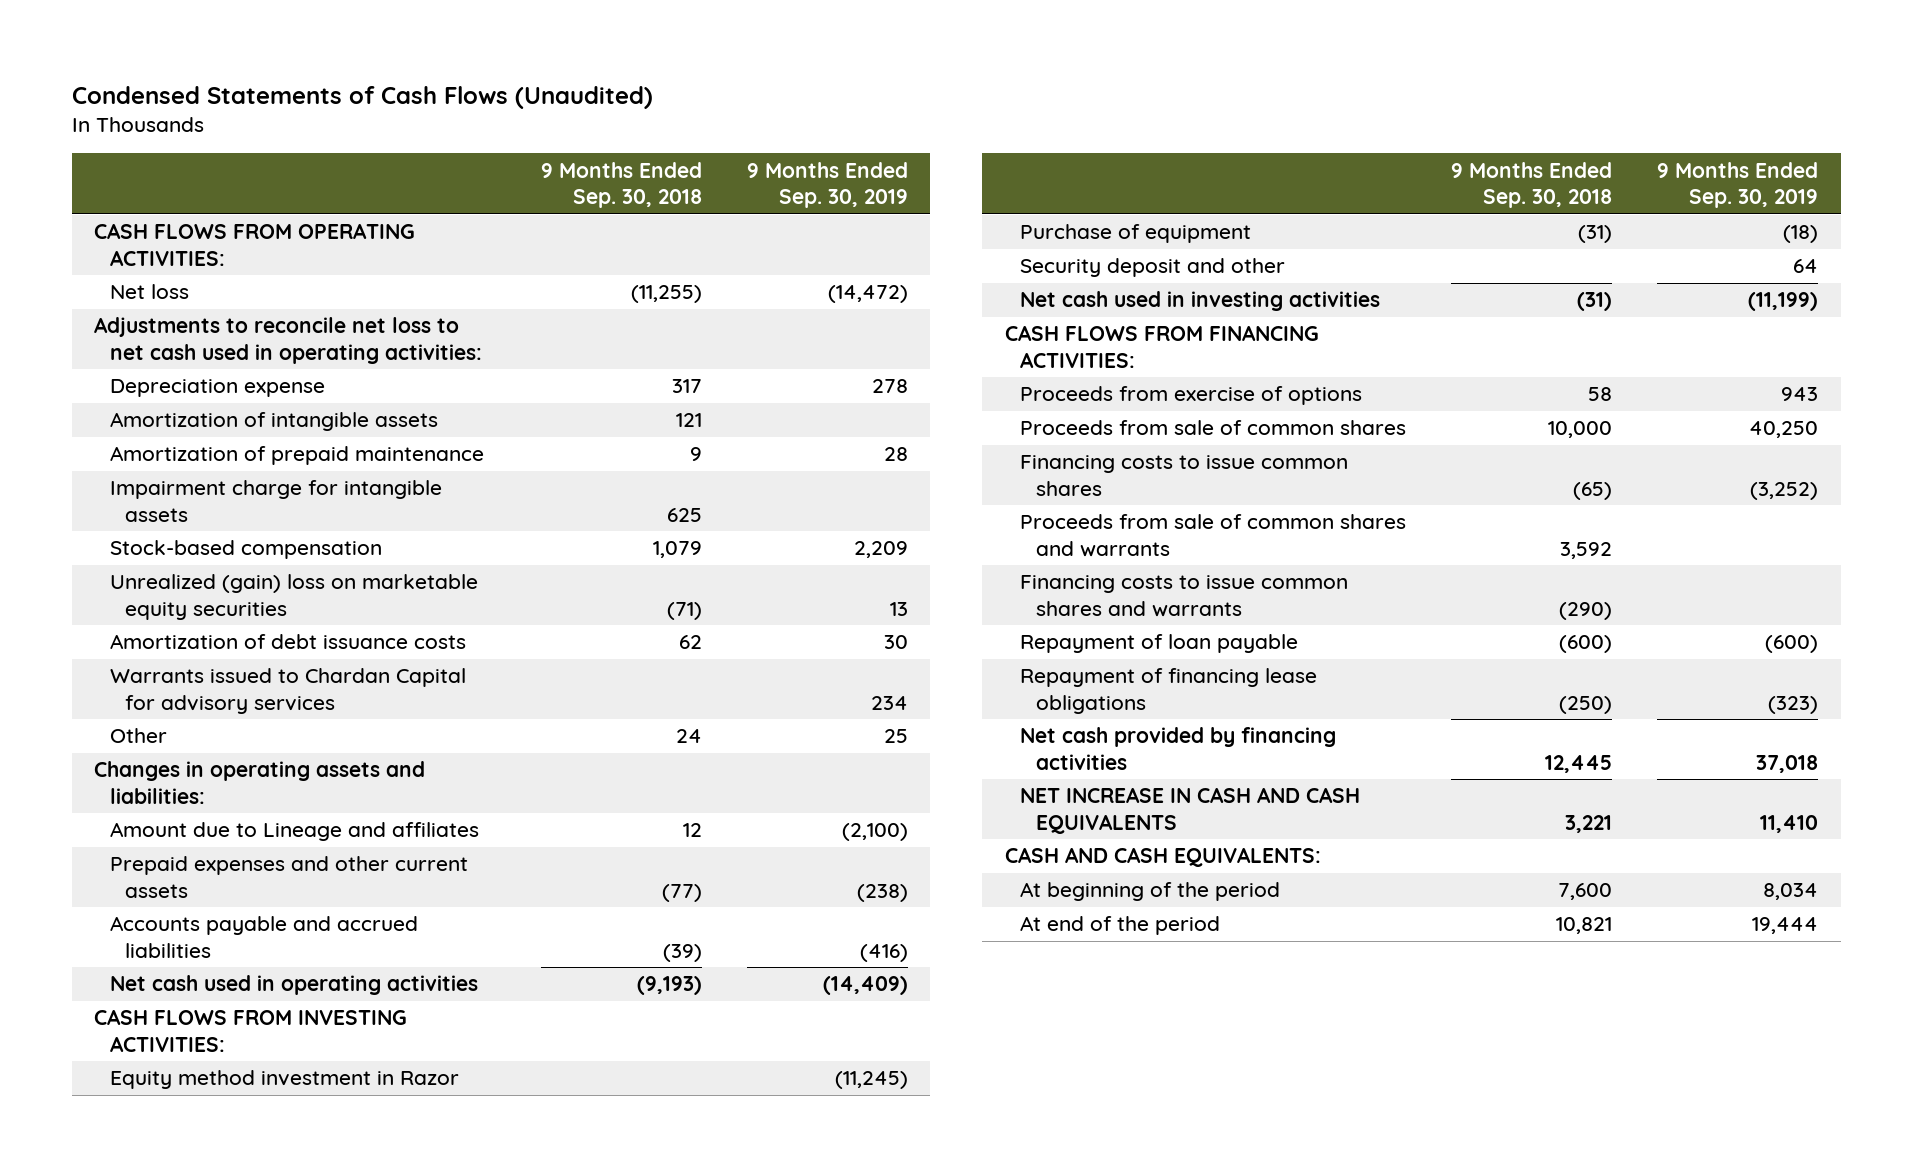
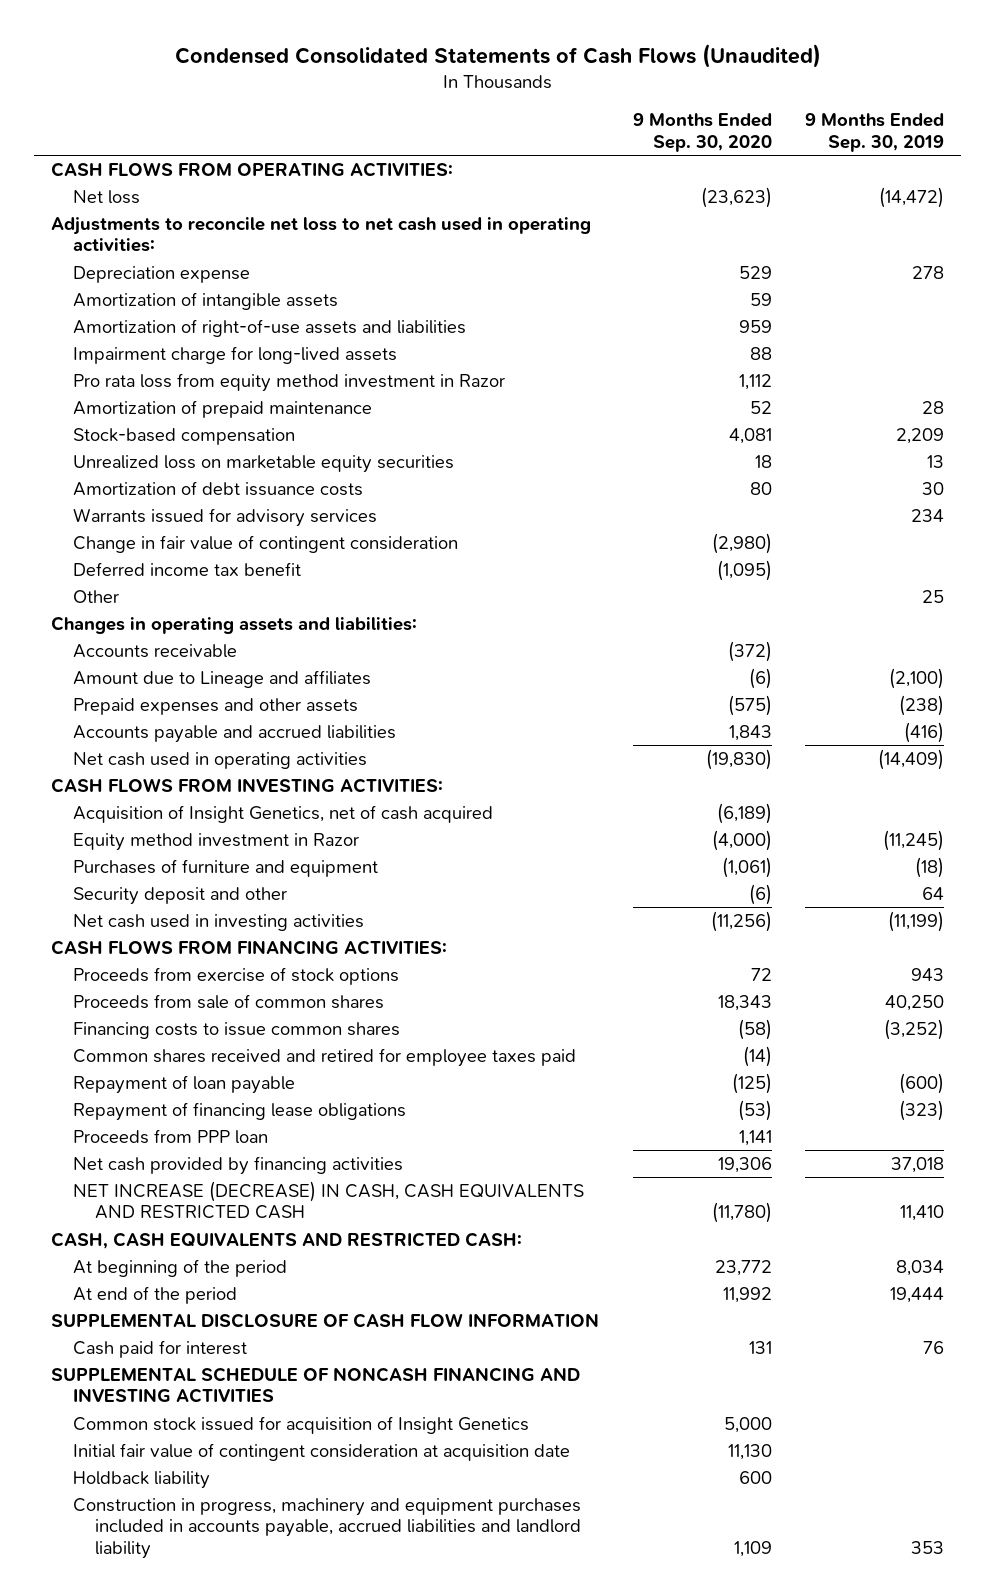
[71,86,653,110] Condensed Statements of Cash Flows (Unaudited) -> [174,43,821,68] Condensed Consolidated Statements of Cash Flows (Unaudited)
[540,161,702,209] 9 Months Ended Sep. 30, 2018 -> none
none -> [632,113,772,152] 9 Months Ended Sep. 30, 2020
none -> [73,318,467,337] Amortization of right-of-use assets and liabilities
none -> [73,345,398,364] Impairment charge for long-lived assets
none -> [73,372,506,392] Pro rata loss from equity method investment in Razor
[109,480,442,523] Impairment charge for intangible assets -> none
[109,574,478,621] Unrealized (gain) loss on marketable equity securities -> [73,454,455,473] Unrealized loss on marketable equity securities
[109,668,466,715] Warrants issued to Chardan Capital for advisory services -> [73,507,378,527] Warrants issued for advisory services
none -> [73,534,459,553] Change in fair value of contingent consideration
none -> [73,561,302,576] Deferred income tax benefit
none -> [73,643,238,658] Accounts receivable
[109,856,468,899] Prepaid expenses and other current assets -> [73,697,359,715] Prepaid expenses and other assets
none -> [73,804,494,823] Acquisition of Insight Genetics, net of cash acquired
[1020,224,1252,244] Purchase of equipment -> [73,858,379,877] Purchases of furniture and equipment
[1020,386,1363,406] Proceeds from exercise of options -> [73,966,400,985] Proceeds from exercise of stock options
[1020,514,1407,558] Proceeds from sale of common shares and warrants -> none
[1020,575,1349,618] Financing costs to issue common shares and warrants -> none
none -> [73,1047,577,1067] Common shares received and retired for employee taxes paid
none -> [73,1128,269,1144] Proceeds from PPP loan
[1020,787,1361,835] NET INCREASE IN CASH AND CASH EQUIVALENTS -> [73,1180,585,1220] NET INCREASE (DECREASE) IN CASH, CASH EQUIVALENTS AND RESTRICTED CASH
[1004,847,1321,868] CASH AND CASH EQUIVALENTS: -> [51,1231,523,1249] CASH, CASH EQUIVALENTS AND RESTRICTED CASH:
none -> [51,1312,600,1328] SUPPLEMENTAL DISCLOSURE OF CASH FLOW INFORMATION
none -> [73,1339,248,1358] Cash paid for interest
none -> [51,1366,581,1404] SUPPLEMENTAL SCHEDULE OF NONCASH FINANCING AND INVESTING ACTIVITIES
none -> [73,1415,530,1434] Common stock issued for acquisition of Insight Genetics
none -> [73,1442,571,1461] Initial fair value of contingent consideration at acquisition date
none -> [73,1470,211,1489] Holdback liability
none -> [73,1497,582,1559] Construction in progress, machinery and equipment purchases included in accounts payable, accrued liabilities and landlord liability

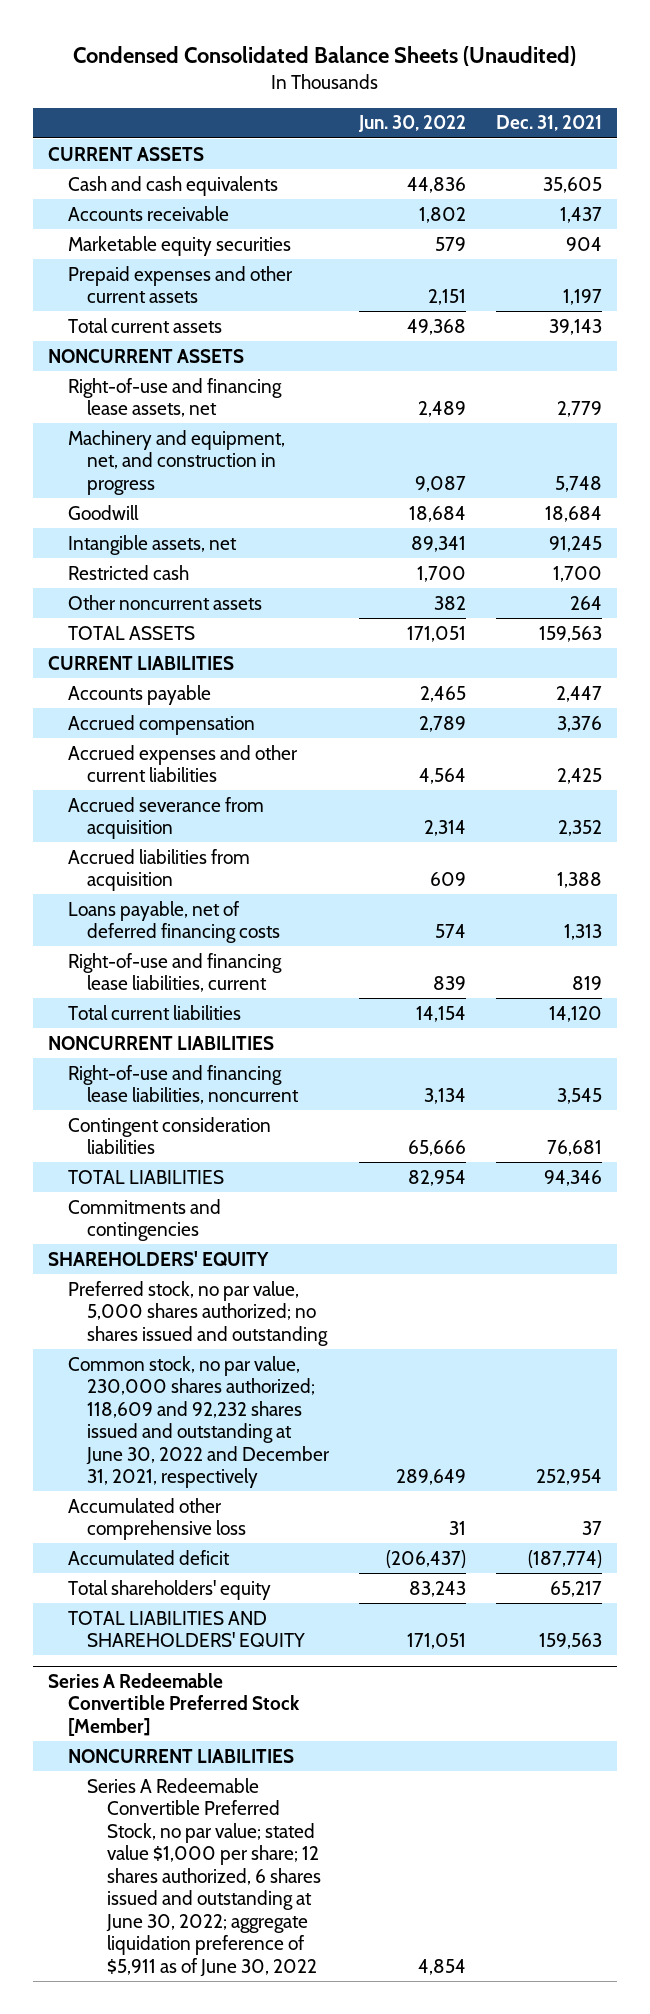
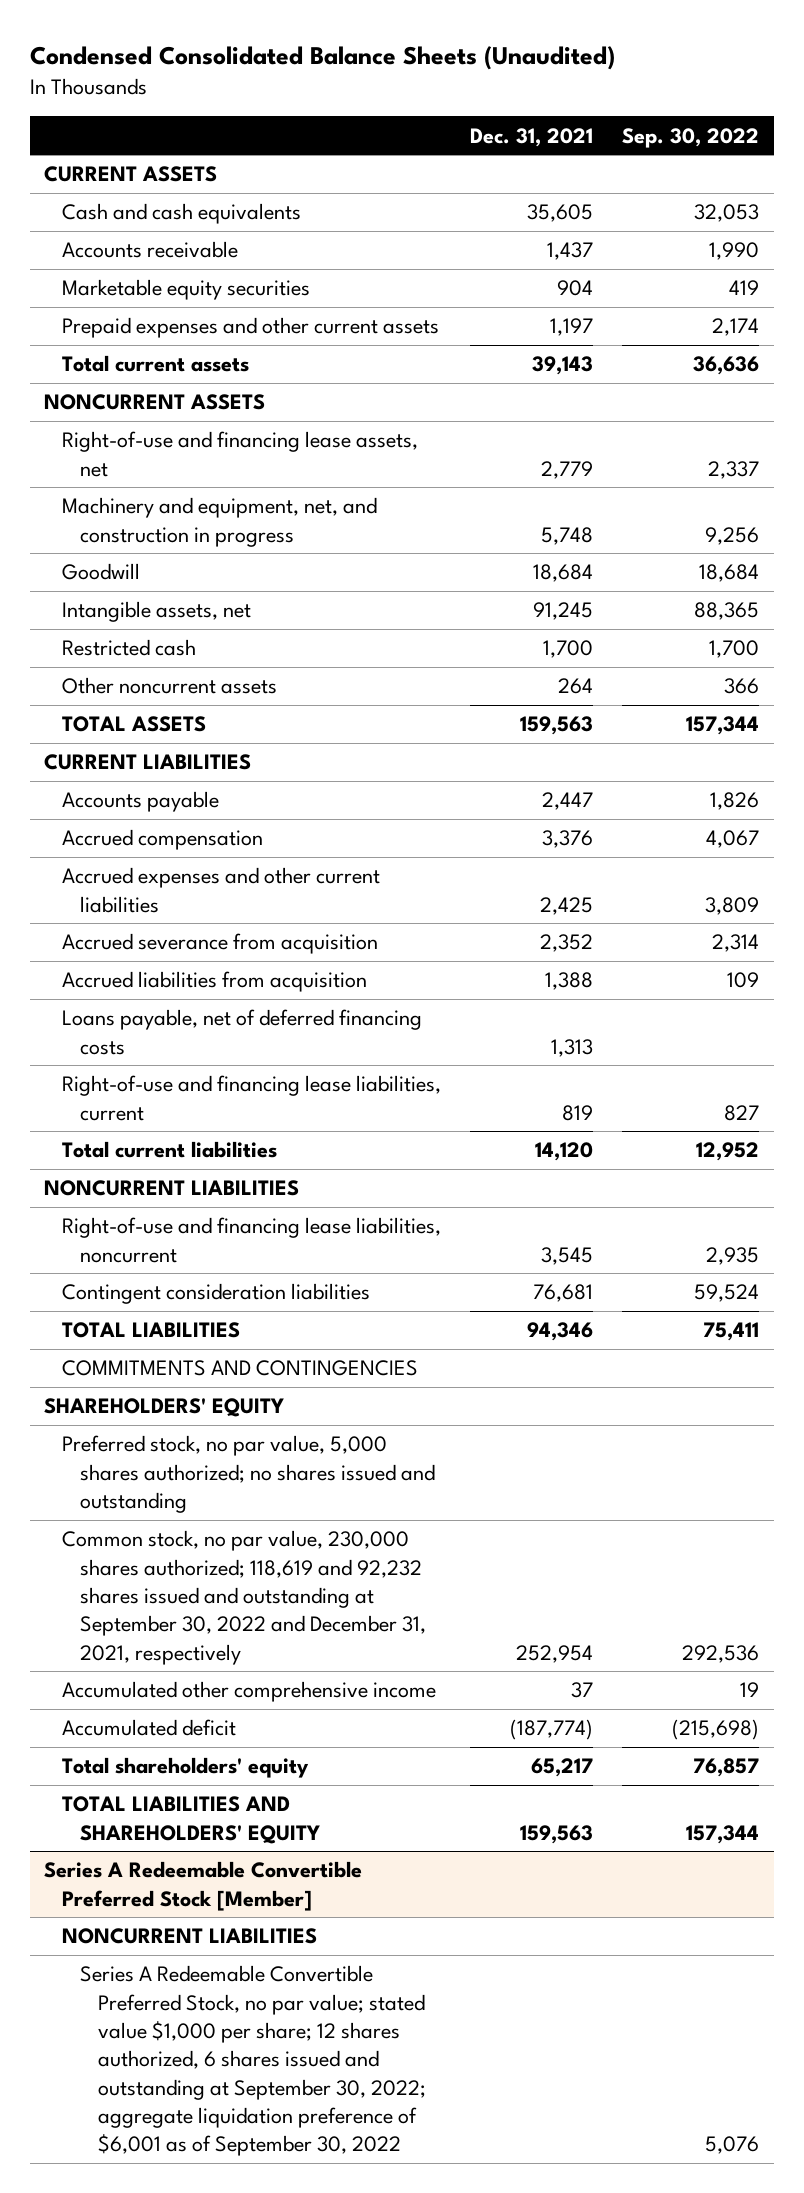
[358,115,467,133] Jun. 30, 2022 -> none
none -> [622,127,760,148] Sep. 30, 2022
[67,1198,221,1242] Commitments and contingencies -> [62,1360,419,1377] COMMITMENTS AND CONTINGENCIES
[67,1355,331,1489] Common stock, no par value, 230,000 shares authorized; 118,609 and 92,232 shares issued and outstanding at June 30, 2022 and December 31, 2021, respectively -> [62,1530,427,1665] Common stock, no par value, 230,000 shares authorized; 118,619 and 92,232 shares issued and outstanding at September 30, 2022 and December 31, 2021, respectively
[67,1497,247,1541] Accumulated other comprehensive loss -> [62,1681,437,1703] Accumulated other comprehensive income
[87,1777,321,1977] Series A Redeemable Convertible Preferred Stock, no par value; stated value $1,000 per share; 12 shares authorized, 6 shares issued and outstanding at June 30, 2022; aggregate liquidation preference of $5,911 as of June 30, 2022 -> [80,1965,427,2157] Series A Redeemable Convertible Preferred Stock, no par value; stated value $1,000 per share; 12 shares authorized, 6 shares issued and outstanding at September 30, 2022; aggregate liquidation preference of $6,001 as of September 30, 2022

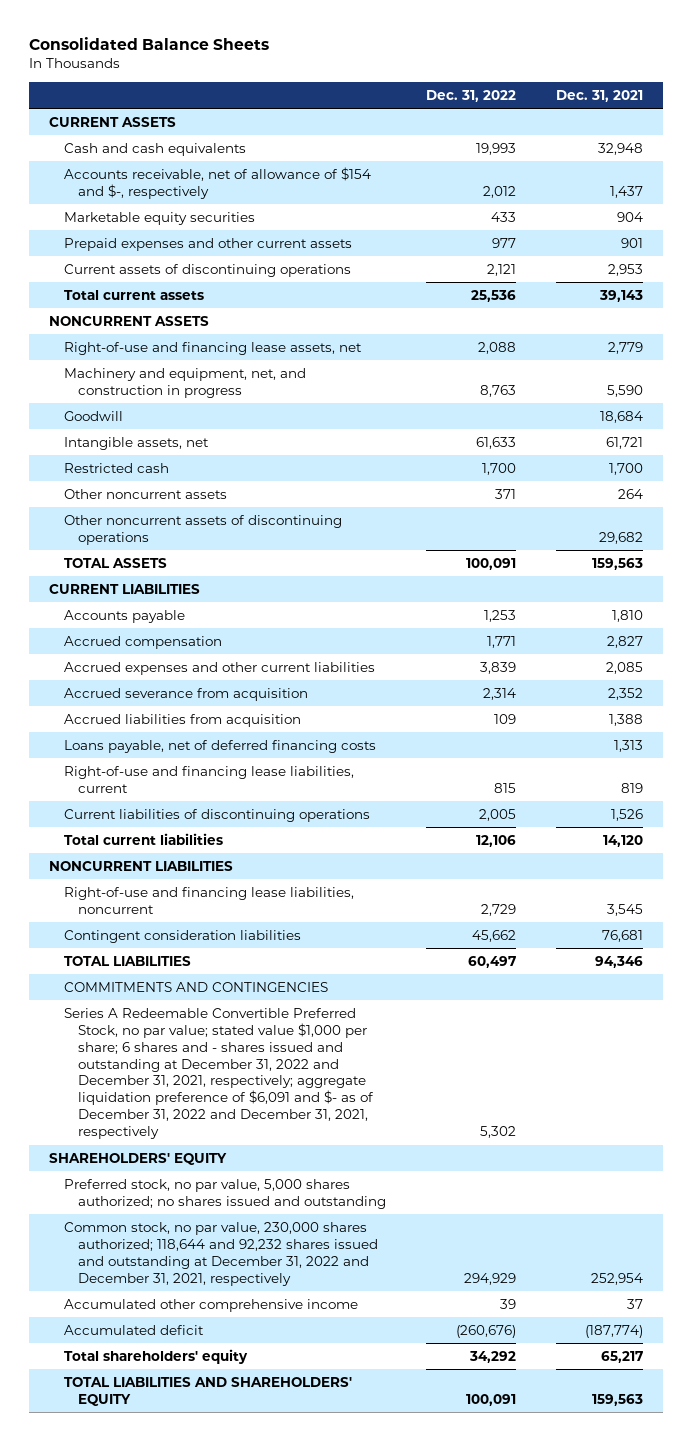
[29,46,615,71] Condensed Consolidated Balance Sheets (Unaudited) -> [29,37,270,51] Consolidated Balance Sheets
[622,127,760,148] Sep. 30, 2022 -> none
none -> [426,89,517,102] Dec. 31, 2022
[527,204,594,223] 35,605 -> [598,142,644,155] 32,948
[62,241,239,259] Accounts receivable -> [63,166,371,199] Accounts receivable, net of allowance of $154 and $-, respectively
[550,318,594,337] 1,197 -> [621,237,644,248] 901
none -> [63,263,351,277] Current assets of discontinuing operations
[541,526,594,545] 5,748 -> [607,384,644,397] 5,590
[533,602,594,621] 91,245 -> [606,436,644,449] 61,721
none -> [63,514,342,545] Other noncurrent assets of discontinuing operations
[542,792,594,811] 2,447 -> [612,609,644,622] 1,810
[542,830,594,849] 3,376 -> [607,635,644,648] 2,827
[540,896,594,915] 2,425 -> [606,661,644,674] 2,085
none -> [63,808,370,822] Current liabilities of discontinuing operations
none -> [63,1007,375,1140] Series A Redeemable Convertible Preferred Stock, no par value; stated value $1,000 per share; 6 shares and - shares issued and outstanding at December 31, 2022 and December 31, 2021, respectively; aggregate liquidation preference of $6,091 and $- as of December 31, 2022 and December 31, 2021, respectively
[62,1530,427,1665] Common stock, no par value, 230,000 shares authorized; 118,619 and 92,232 shares issued and outstanding at September 30, 2022 and December 31, 2021, respectively -> [63,1221,379,1286] Common stock, no par value, 230,000 shares authorized; 118,644 and 92,232 shares issued and outstanding at December 31, 2022 and December 31, 2021, respectively
[44,1861,363,1911] Series A Redeemable Convertible Preferred Stock [Member] -> none
[62,1928,318,1945] NONCURRENT LIABILITIES -> none
[80,1965,427,2157] Series A Redeemable Convertible Preferred Stock, no par value; stated value $1,000 per share; 12 shares authorized, 6 shares issued and outstanding at September 30, 2022; aggregate liquidation preference of $6,001 as of September 30, 2022 -> none

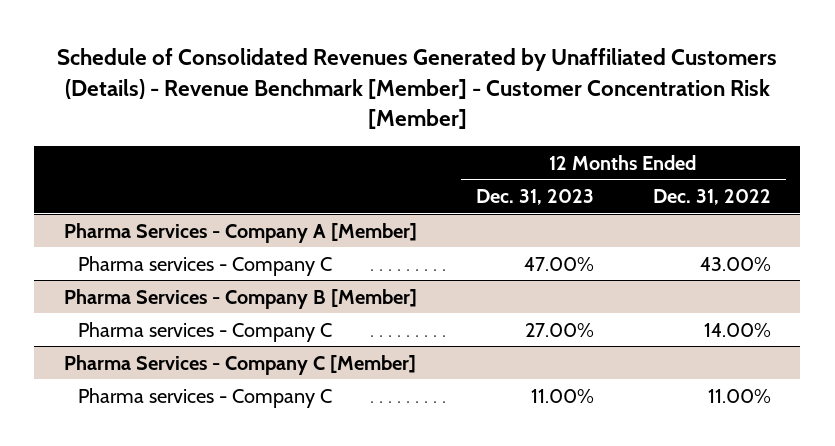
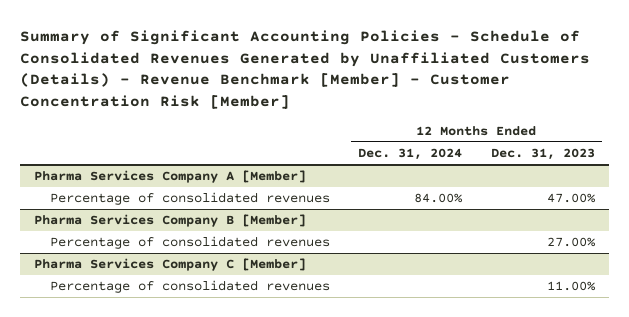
[57,47,778,130] Schedule of Consolidated Revenues Generated by Unaffiliated Customers (Details) - Revenue Benchmark [Member] - Customer Concentration Risk [Member] -> [19,30,590,109] Summary of Significant Accounting Policies - Schedule of Consolidated Revenues Generated by Unaffiliated Customers (Details) - Revenue Benchmark [Member] - Customer Concentration Risk [Member]
[652,188,771,205] Dec. 31, 2022 -> none
none -> [358,148,463,161] Dec. 31, 2024
[63,222,417,243] Pharma Services - Company A [Member] -> [34,170,307,184] Pharma Services Company A [Member]
[78,255,333,276] Pharma services - Company C -> [49,192,330,206] Percentage of consolidated revenues
[63,288,417,309] Pharma Services - Company B [Member] -> [34,214,307,228] Pharma Services Company B [Member]
[78,321,333,342] Pharma services - Company C -> [49,236,330,250] Percentage of consolidated revenues
[63,354,416,375] Pharma Services - Company C [Member] -> [34,258,307,272] Pharma Services Company C [Member]
[78,387,333,408] Pharma services - Company C -> [49,280,330,294] Percentage of consolidated revenues

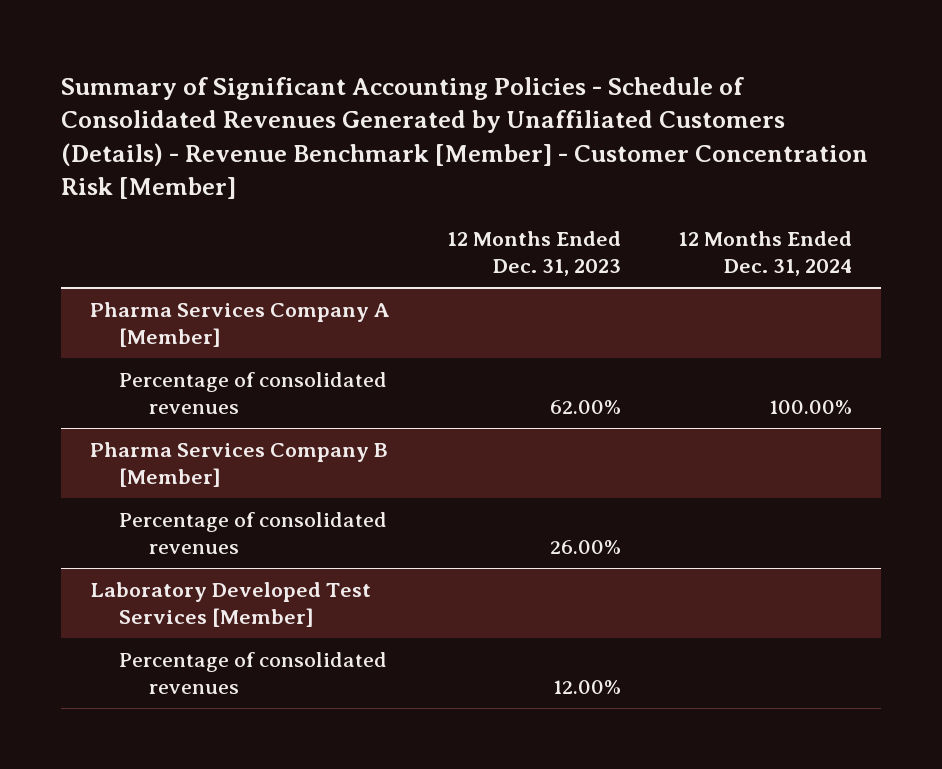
[414,193,464,204] 84.00% -> [769,400,853,415] 100.00%
[546,193,596,204] 47.00% -> [550,400,622,415] 62.00%
[546,237,596,248] 27.00% -> [550,540,622,555] 26.00%
[34,258,307,272] Pharma Services Company C [Member] -> [89,581,371,628] Laboratory Developed Test Services [Member]
[546,281,596,292] 11.00% -> [553,680,622,695] 12.00%

